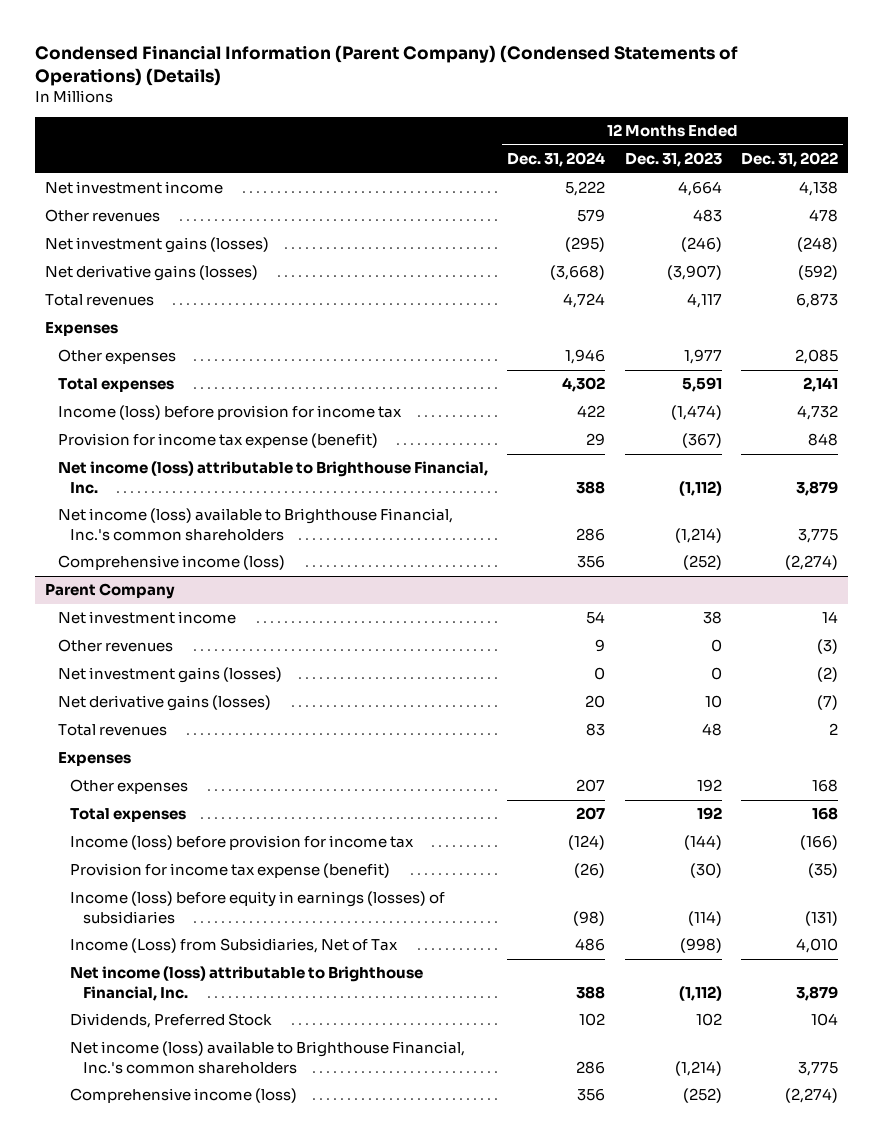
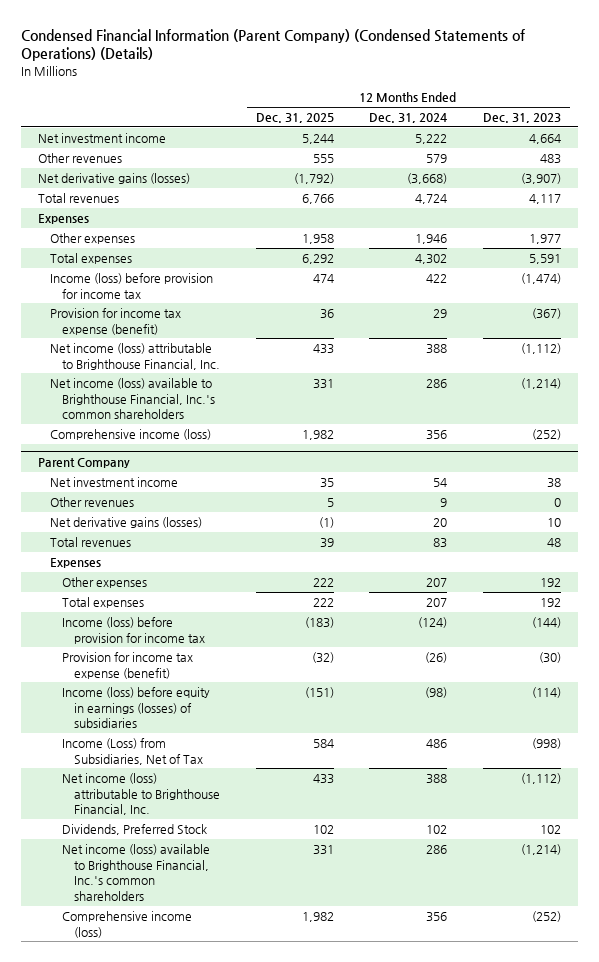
[741,152,839,168] Dec. 31, 2022 -> none
none -> [255,113,334,124] Dec. 31, 2025
[45,237,270,254] Net investment gains (losses) -> none
[57,667,282,684] Net investment gains (losses) -> none

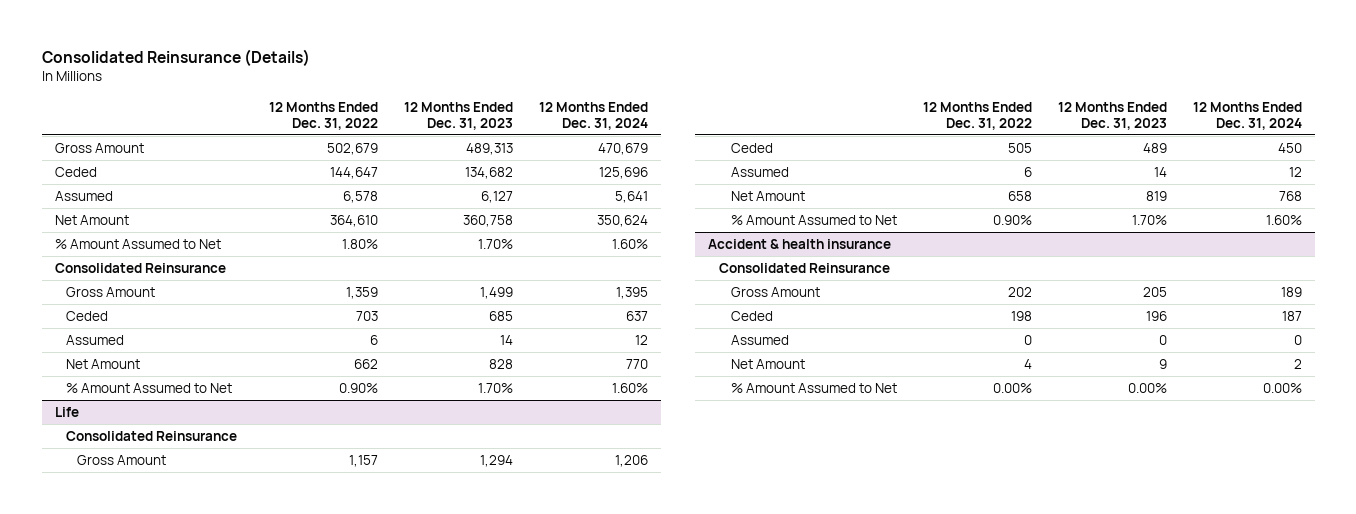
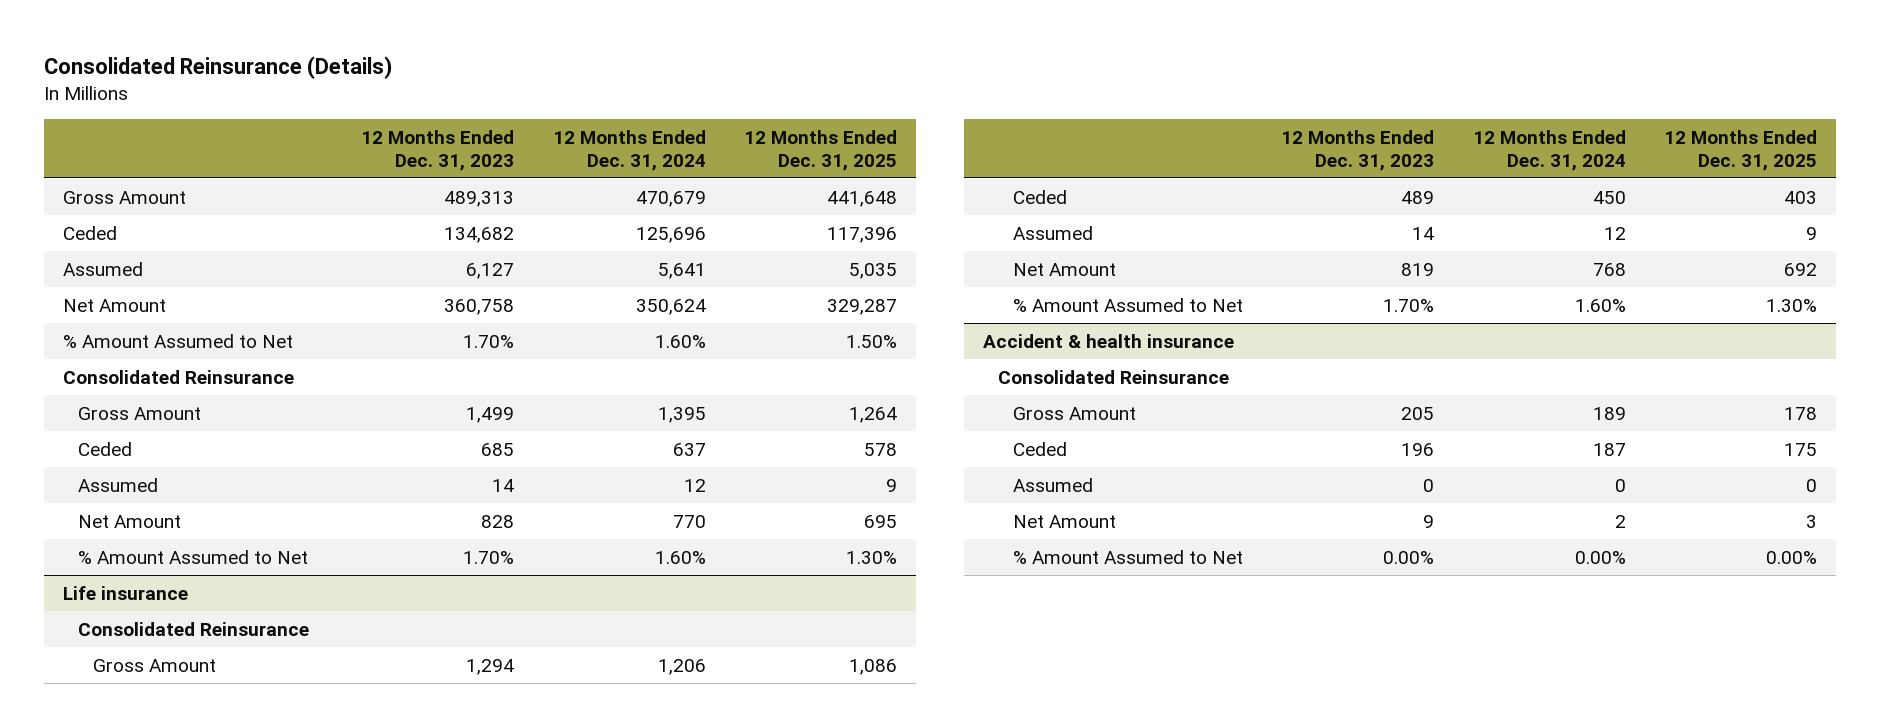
[269,102,379,130] 12 Months Ended Dec. 31, 2022 -> none
none -> [743,129,897,171] 12 Months Ended Dec. 31, 2025
[54,406,79,417] Life -> [63,585,189,600] Life insurance

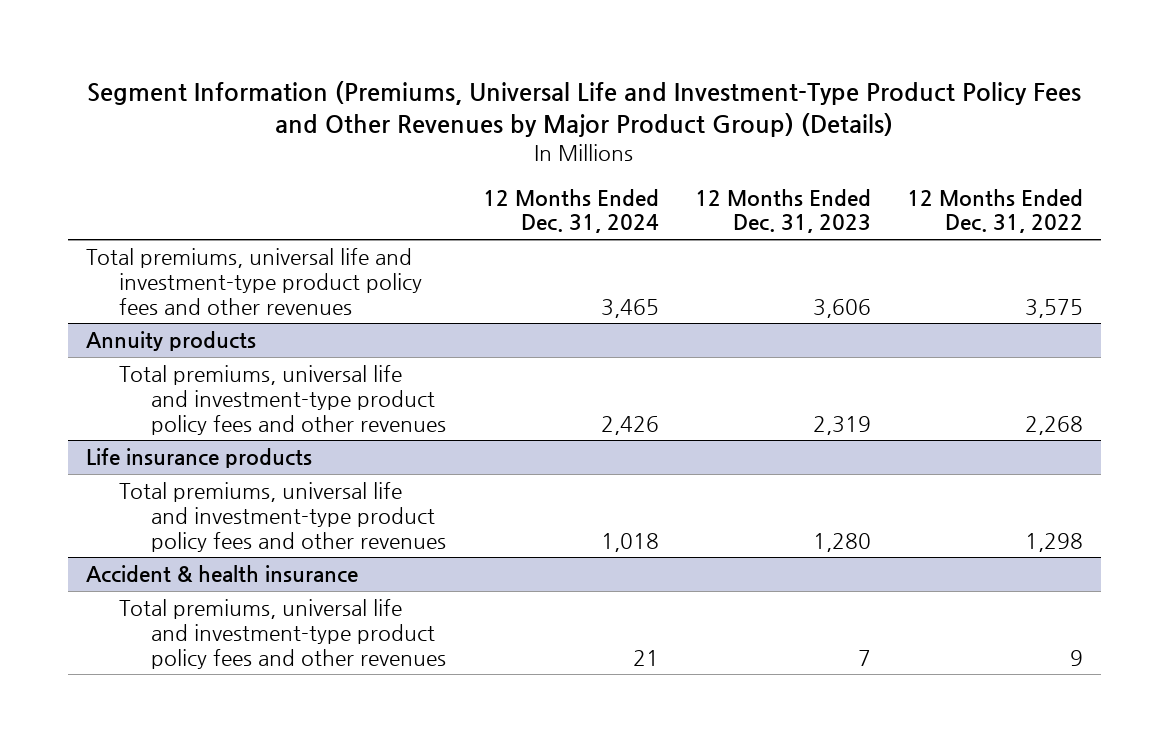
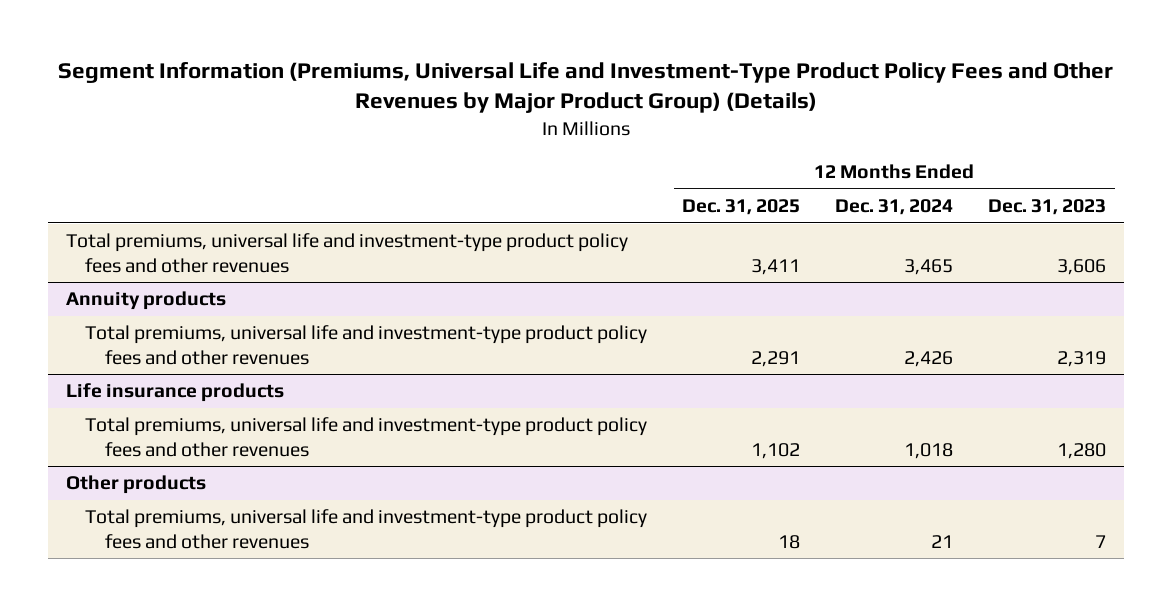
[907,188,1084,234] 12 Months Ended Dec. 31, 2022 -> none
none -> [682,198,801,215] Dec. 31, 2025
[85,565,358,584] Accident & health insurance -> [65,475,206,495] Other products

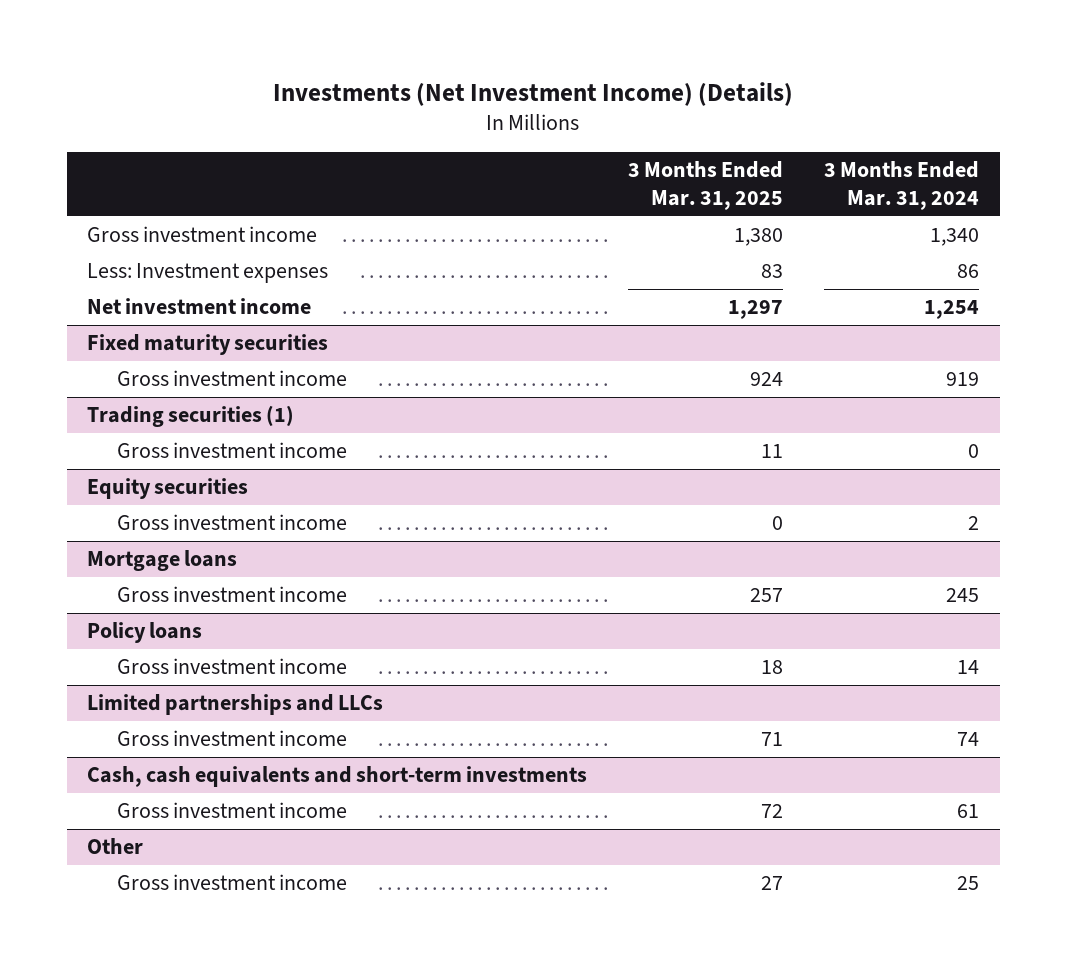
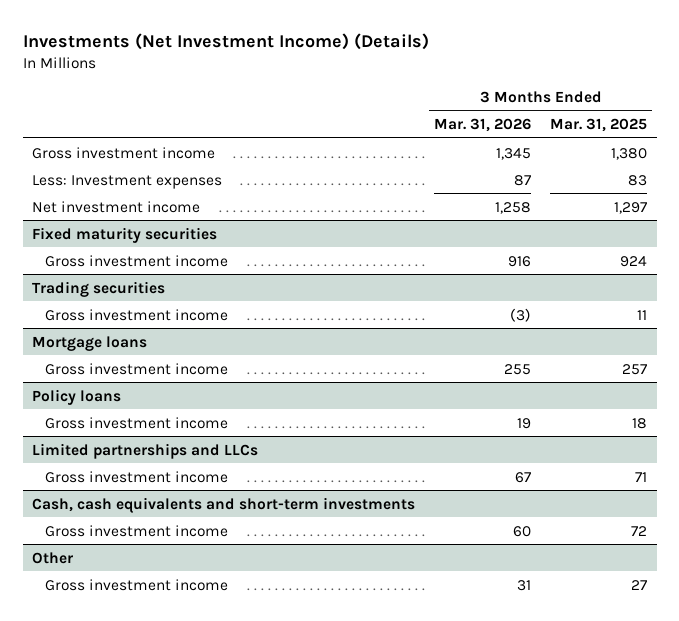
[824,161,980,210] 3 Months Ended Mar. 31, 2024 -> none
none -> [434,117,532,132] Mar. 31, 2026
[87,405,295,428] Trading securities (1) -> [32,280,166,297] Trading securities
[87,478,249,500] Equity securities -> none
[116,514,347,531] Gross investment income -> none

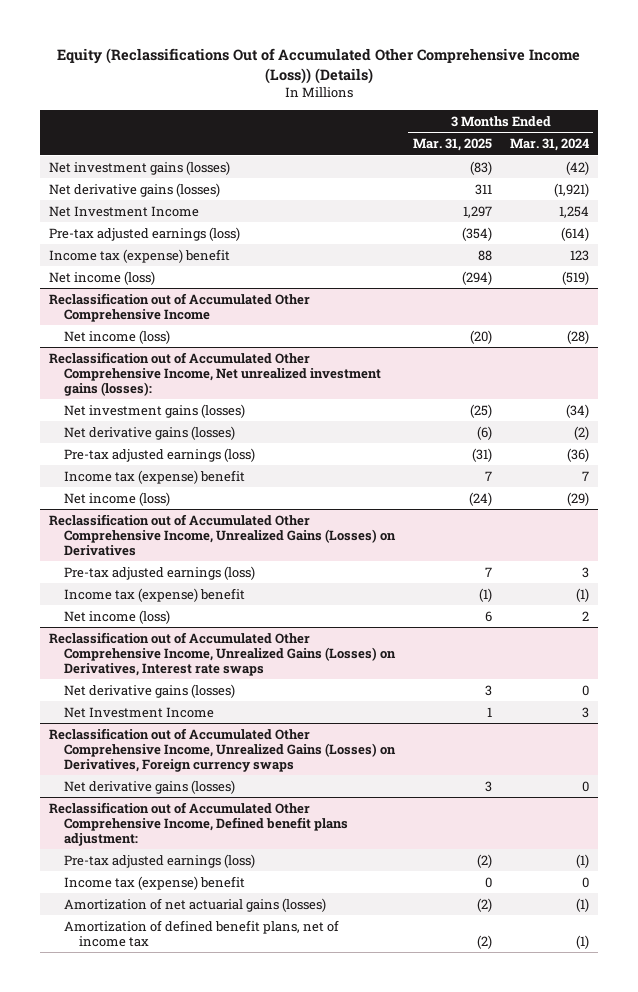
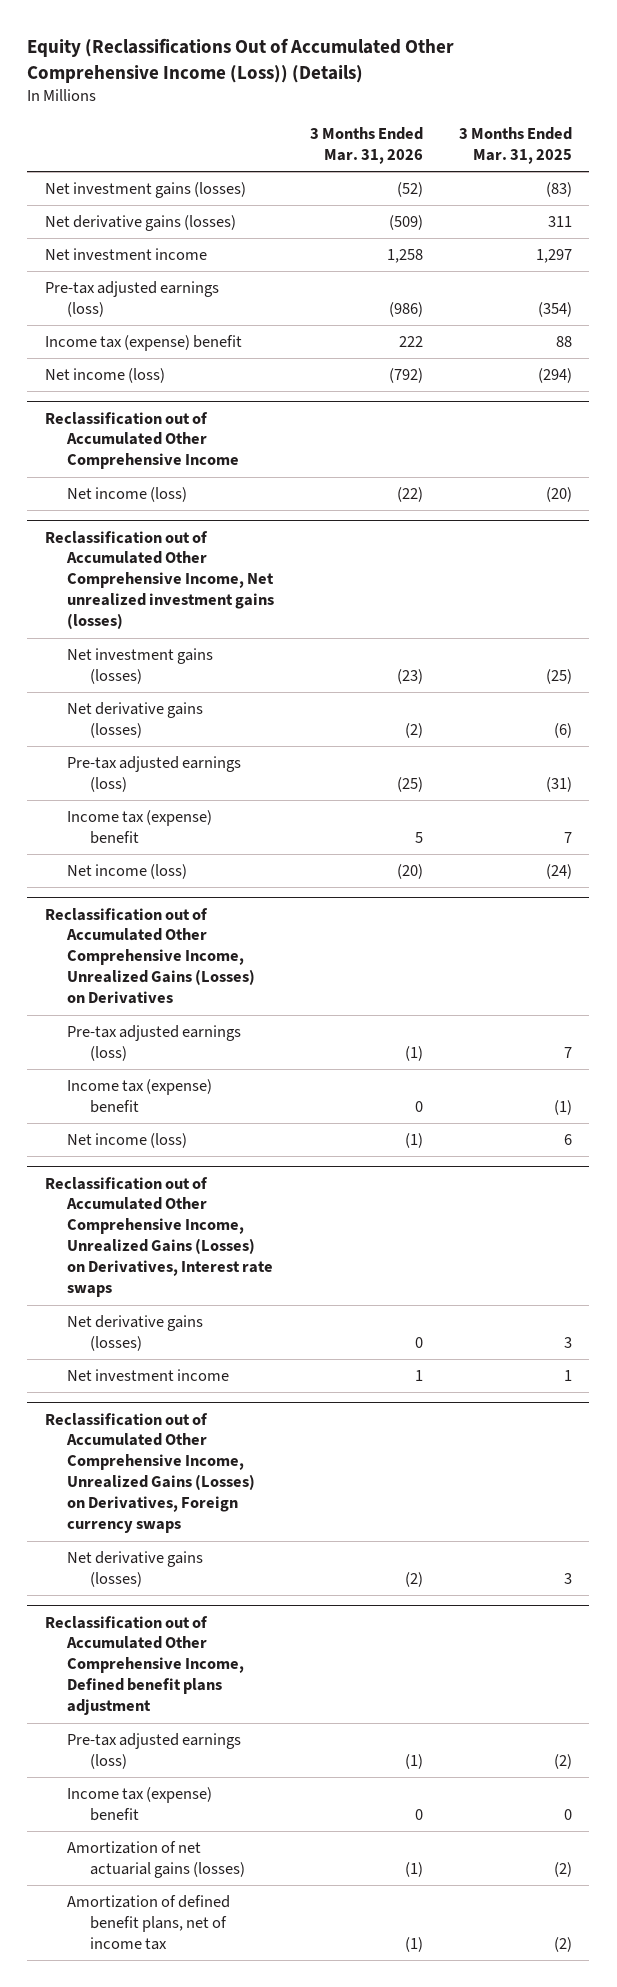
[509,137,589,151] Mar. 31, 2024 -> none
none -> [310,127,424,165] 3 Months Ended Mar. 31, 2026
[49,205,200,217] Net Investment Income -> [45,248,208,261] Net investment income
[49,351,381,396] Reclassification out of Accumulated Other Comprehensive Income, Net unrealized investment gains (losses): -> [45,530,275,630] Reclassification out of Accumulated Other Comprehensive Income, Net unrealized investment gains (losses)
[63,706,214,718] Net Investment Income -> [67,1369,230,1382] Net investment income
[49,801,348,846] Reclassification out of Accumulated Other Comprehensive Income, Defined benefit plans adjustment: -> [45,1615,245,1716] Reclassification out of Accumulated Other Comprehensive Income, Defined benefit plans adjustment

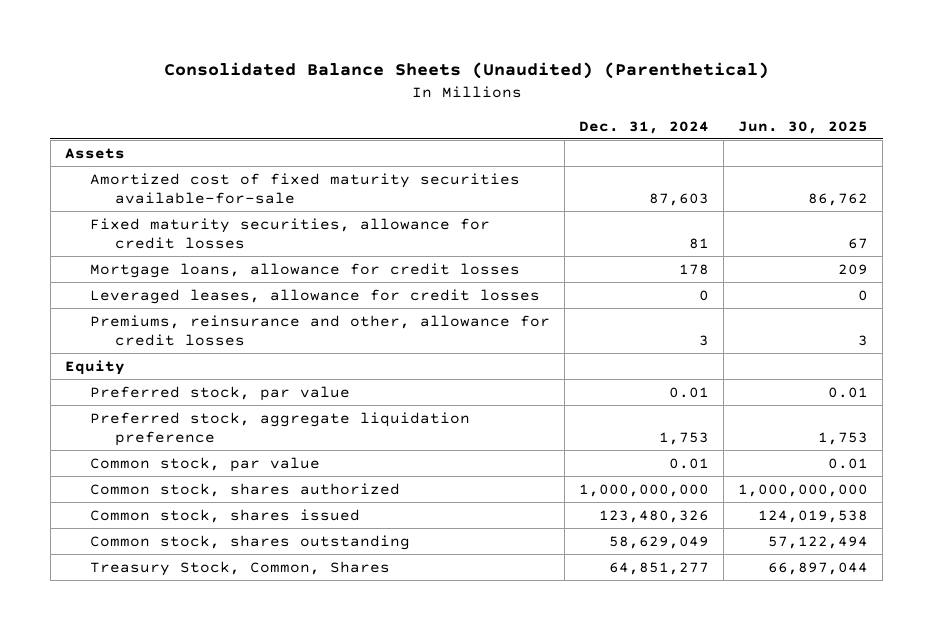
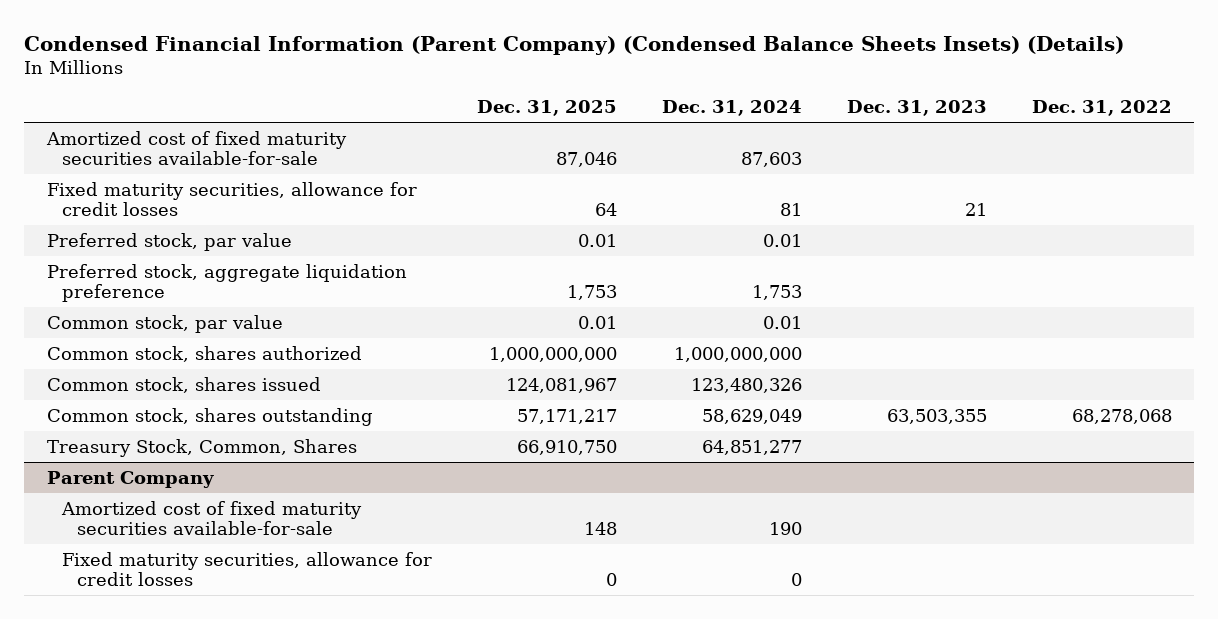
[163,62,769,80] Consolidated Balance Sheets (Unaudited) (Parenthetical) -> [24,36,1125,56] Condensed Financial Information (Parent Company) (Condensed Balance Sheets Insets) (Details)
[738,120,869,134] Jun. 30, 2025 -> none
none -> [476,100,617,117] Dec. 31, 2025
none -> [846,100,987,117] Dec. 31, 2023
none -> [1031,100,1172,117] Dec. 31, 2022
[64,147,125,159] Assets -> none
[89,262,520,278] Mortgage loans, allowance for credit losses -> none
[89,288,540,304] Leveraged leases, allowance for credit losses -> none
[89,314,550,346] Premiums, reinsurance and other, allowance for credit losses -> none
[64,359,125,375] Equity -> none
none -> [46,470,214,488] Parent Company
none -> [60,500,362,535] Amortized cost of fixed maturity securities available-for-sale
none -> [61,551,432,586] Fixed maturity securities, allowance for credit losses

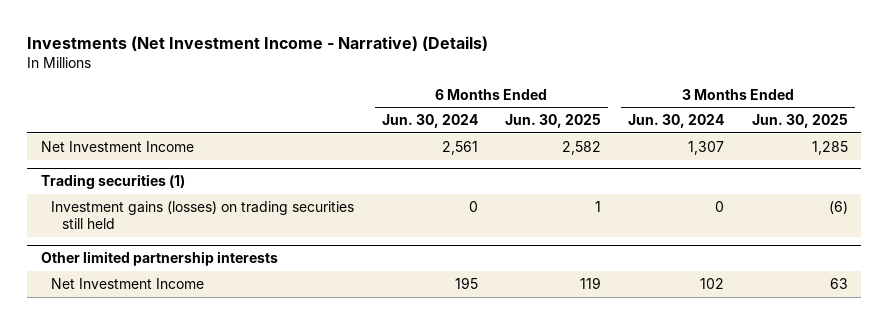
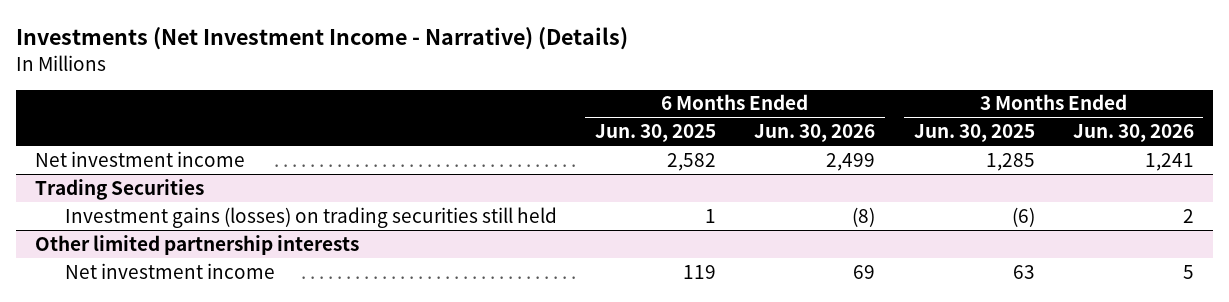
[381,114,478,129] Jun. 30, 2024 -> none
[628,114,725,129] Jun. 30, 2024 -> none
none -> [754,124,876,143] Jun. 30, 2026
none -> [1072,124,1194,143] Jun. 30, 2026
[40,140,194,152] Net Investment Income -> [35,150,246,167] Net investment income
[40,174,185,190] Trading securities (1) -> [35,178,205,200] Trading Securities
[51,277,205,289] Net Investment Income -> [64,262,275,279] Net investment income

